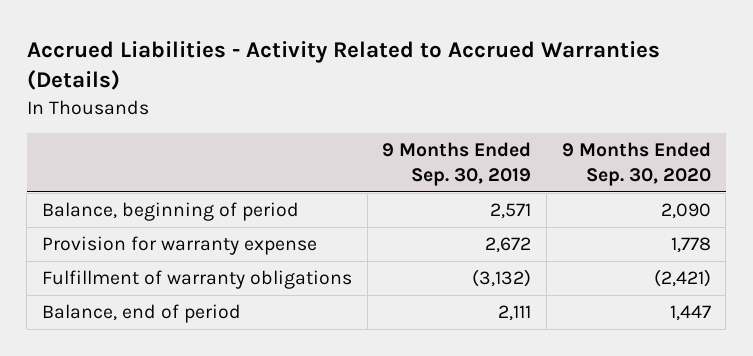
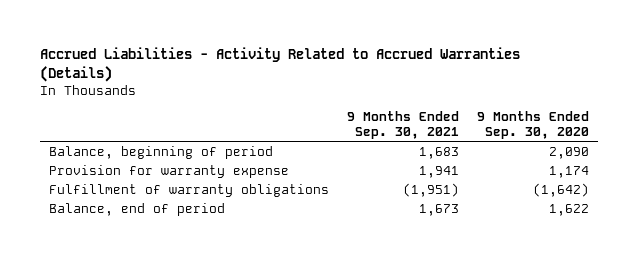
[382,142,532,186] 9 Months Ended Sep. 30, 2019 -> none
none -> [346,110,459,140] 9 Months Ended Sep. 30, 2021
[670,237,711,254] 1,778 -> [548,165,589,178] 1,174
[653,269,711,288] (2,421) -> [532,182,589,197] (1,642)
[669,305,711,322] 1,447 -> [548,203,589,216] 1,622

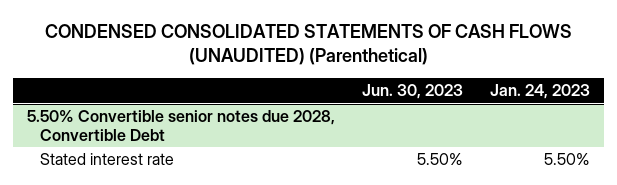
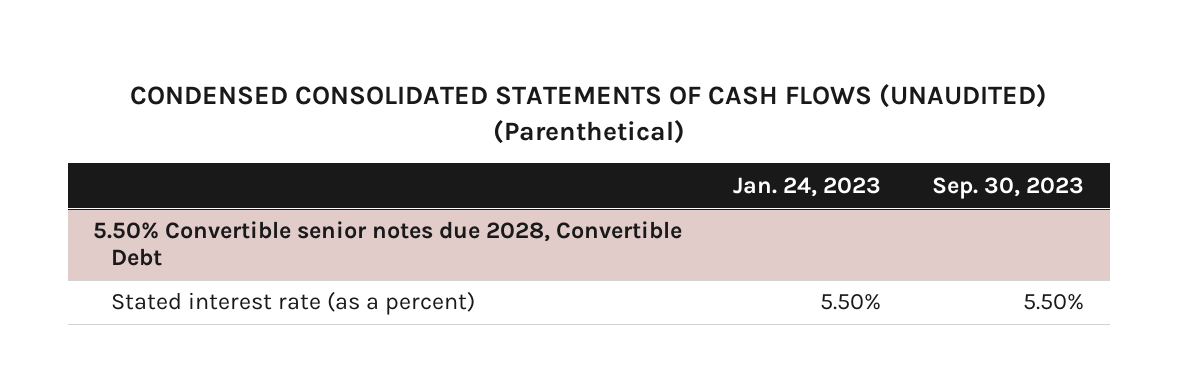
[362,84,464,100] Jun. 30, 2023 -> none
none -> [932,176,1085,199] Sep. 30, 2023
[39,153,174,166] Stated interest rate -> [111,291,476,316] Stated interest rate (as a percent)

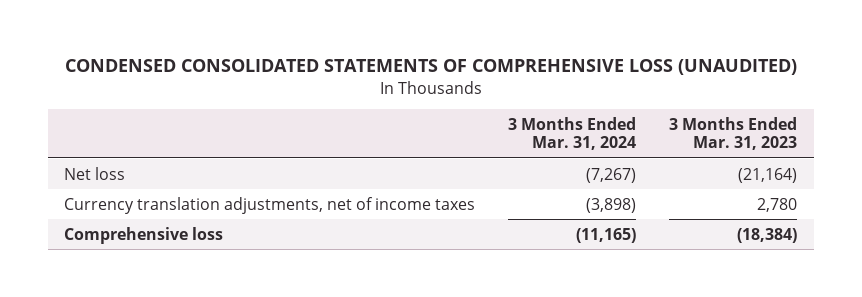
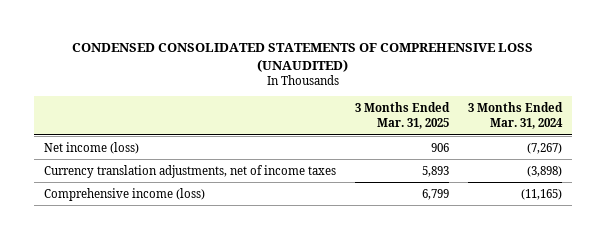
[669,117,798,151] 3 Months Ended Mar. 31, 2023 -> none
none -> [354,102,450,129] 3 Months Ended Mar. 31, 2025
[64,166,126,180] Net loss -> [43,141,139,154] Net income (loss)
[64,226,224,244] Comprehensive loss -> [43,187,205,201] Comprehensive income (loss)

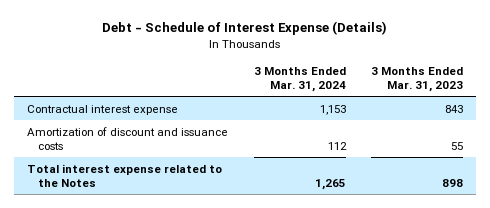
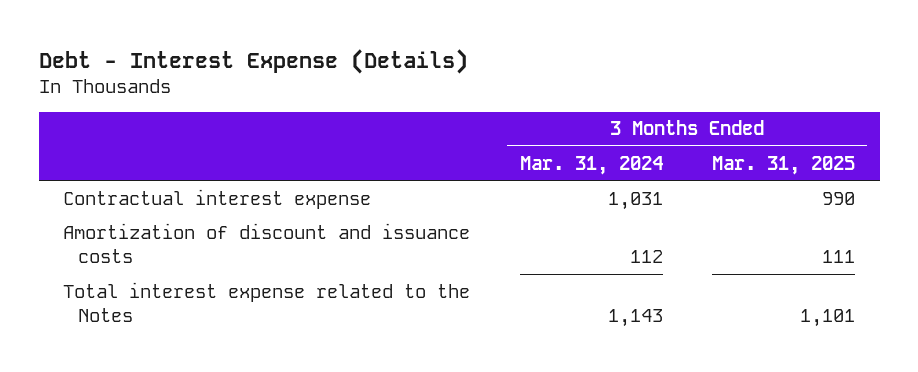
[102,21,388,36] Debt - Schedule of Interest Expense (Details) -> [38,48,468,74] Debt - Interest Expense (Details)
[371,66,464,92] 3 Months Ended Mar. 31, 2023 -> none
none -> [712,155,856,175] Mar. 31, 2025
[319,104,346,115] 1,153 -> [607,191,663,210] 1,031
[314,178,346,190] 1,265 -> [607,309,663,328] 1,143

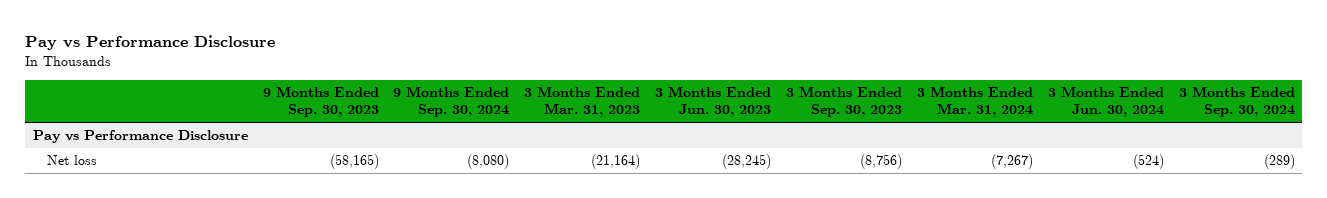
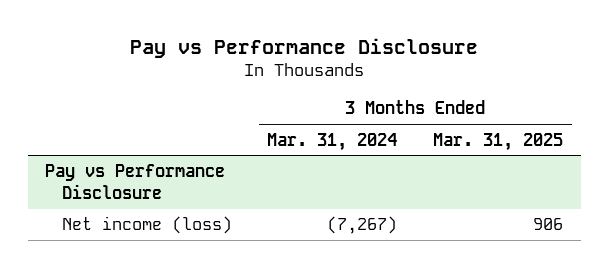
[262,85,379,118] 9 Months Ended Sep. 30, 2023 -> none
[393,85,510,118] 9 Months Ended Sep. 30, 2024 -> none
[524,85,641,118] 3 Months Ended Mar. 31, 2023 -> none
[655,85,772,118] 3 Months Ended Jun. 30, 2023 -> none
[786,85,903,118] 3 Months Ended Sep. 30, 2023 -> none
[1047,85,1164,118] 3 Months Ended Jun. 30, 2024 -> none
[1178,85,1295,118] 3 Months Ended Sep. 30, 2024 -> none
none -> [432,132,563,151] Mar. 31, 2025
[47,155,98,166] Net loss -> [61,216,232,235] Net income (loss)

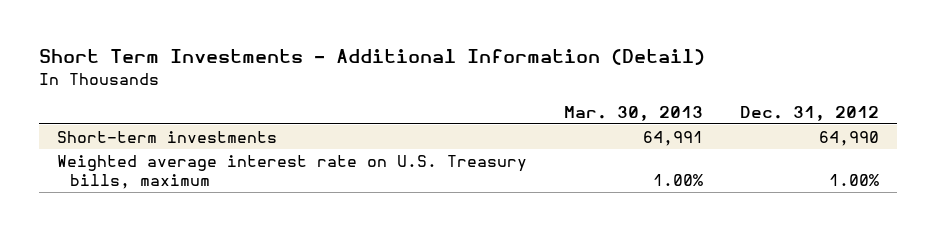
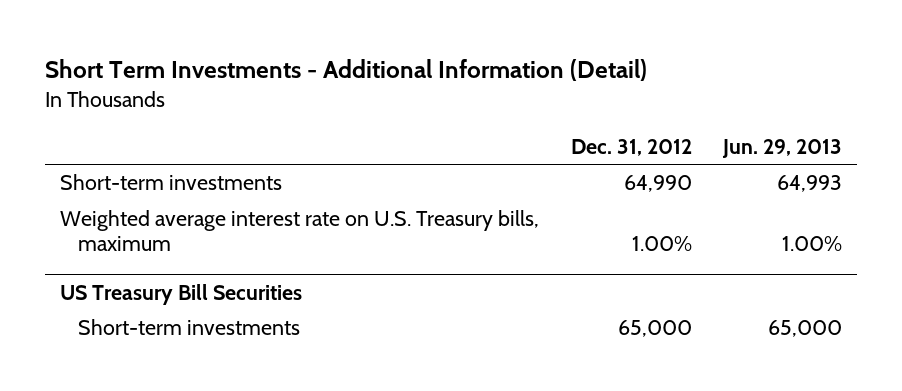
[563,106,703,122] Mar. 30, 2013 -> none
none -> [721,138,842,158] Jun. 29, 2013
none -> [60,283,303,305] US Treasury Bill Securities
none -> [77,319,300,336] Short-term investments

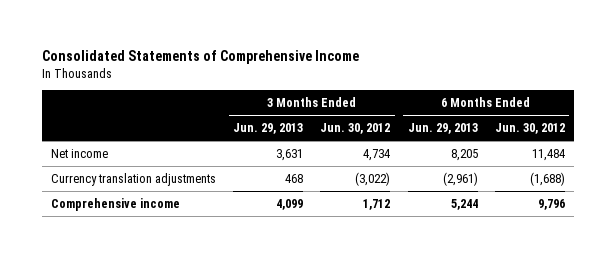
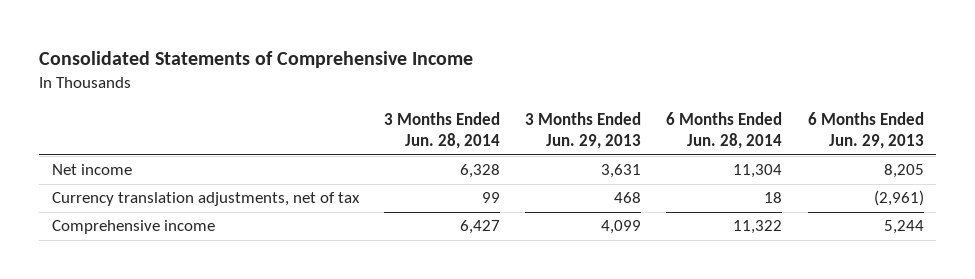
[320,123,391,135] Jun. 30, 2012 -> none
[495,123,566,135] Jun. 30, 2012 -> none
none -> [383,111,500,150] 3 Months Ended Jun. 28, 2014
none -> [666,111,783,150] 6 Months Ended Jun. 28, 2014
[50,172,216,186] Currency translation adjustments -> [51,192,360,207] Currency translation adjustments, net of tax

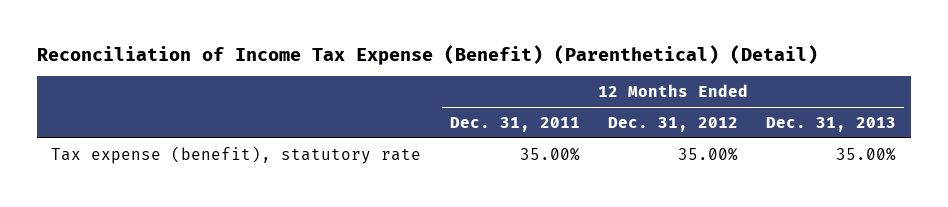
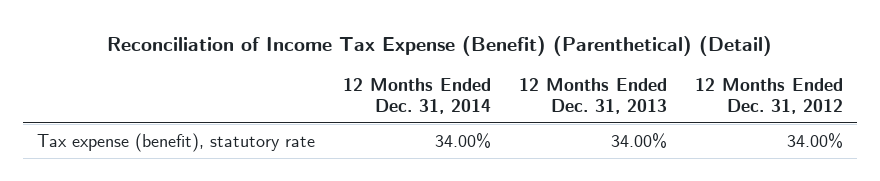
[449,116,580,132] Dec. 31, 2011 -> none
none -> [343,78,492,114] 12 Months Ended Dec. 31, 2014
[678,146,739,161] 35.00% -> [786,132,843,148] 34.00%
[836,146,897,161] 35.00% -> [611,132,668,148] 34.00%

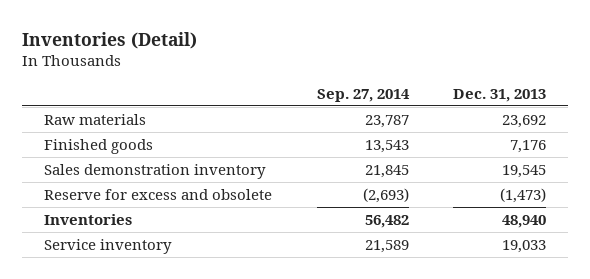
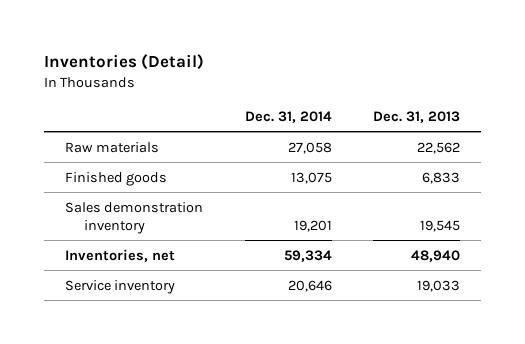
[316,88,410,102] Sep. 27, 2014 -> none
none -> [244,110,332,123] Dec. 31, 2014
[501,114,546,128] 23,692 -> [417,141,461,154] 22,562
[509,139,546,153] 7,176 -> [422,171,461,184] 6,833
[44,188,273,200] Reserve for excess and obsolete -> none
[44,213,133,225] Inventories -> [64,248,175,262] Inventories, net

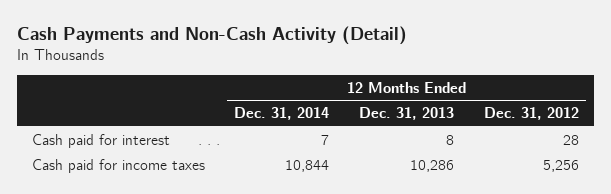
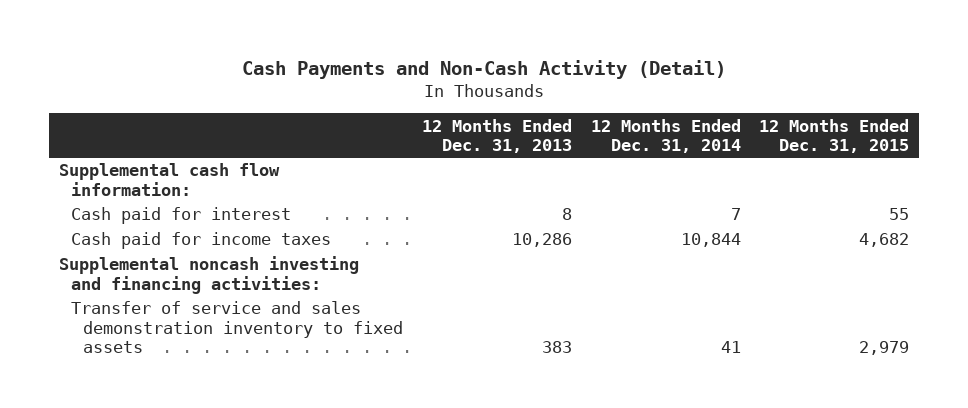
[484,107,580,121] Dec. 31, 2012 -> none
none -> [759,118,910,153] 12 Months Ended Dec. 31, 2015
none -> [58,163,280,196] Supplemental cash flow information:
none -> [58,256,359,294] Supplemental noncash investing and financing activities:
none -> [70,301,404,353] Transfer of service and sales demonstration inventory to fixed assets

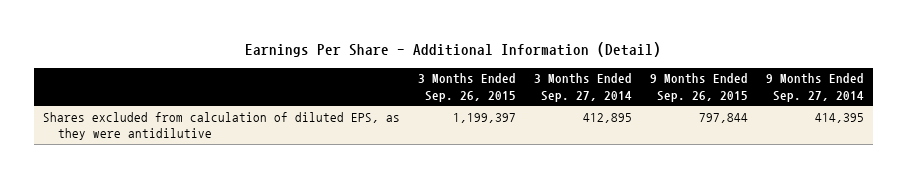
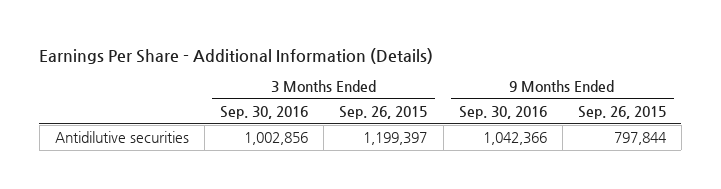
[245,42,662,58] Earnings Per Share - Additional Information (Detail) -> [39,47,434,64] Earnings Per Share - Additional Information (Details)
[533,73,632,102] 3 Months Ended Sep. 27, 2014 -> none
[765,73,864,102] 9 Months Ended Sep. 27, 2014 -> none
none -> [220,106,309,120] Sep. 30, 2016
none -> [458,106,547,120] Sep. 30, 2016
[42,111,400,141] Shares excluded from calculation of diluted EPS, as they were antidilutive -> [54,131,189,144] Antidilutive securities

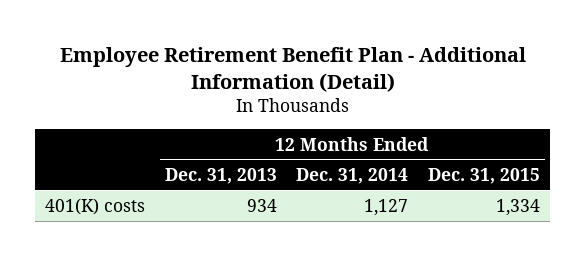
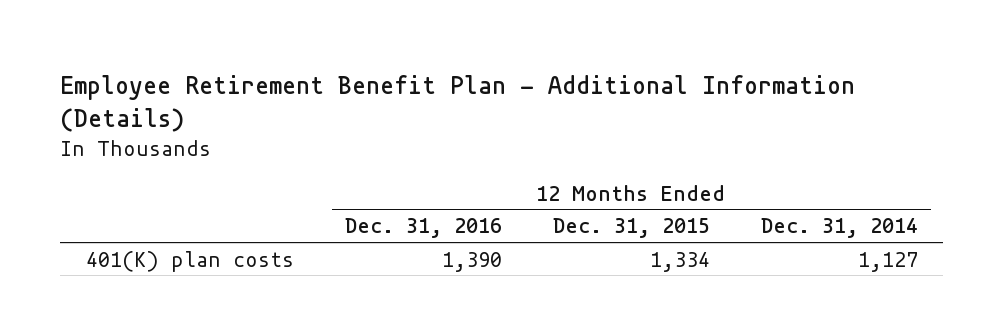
[59,46,526,92] Employee Retirement Benefit Plan - Additional Information (Detail) -> [60,74,856,132] Employee Retirement Benefit Plan - Additional Information (Details)
[164,167,277,184] Dec. 31, 2013 -> none
none -> [344,218,502,239] Dec. 31, 2016
[44,198,145,216] 401(K) costs -> [85,250,294,272] 401(K) plan costs

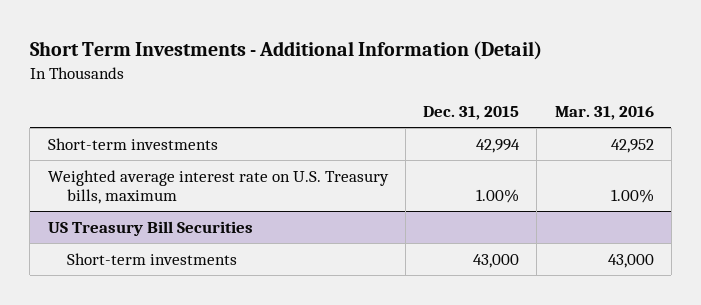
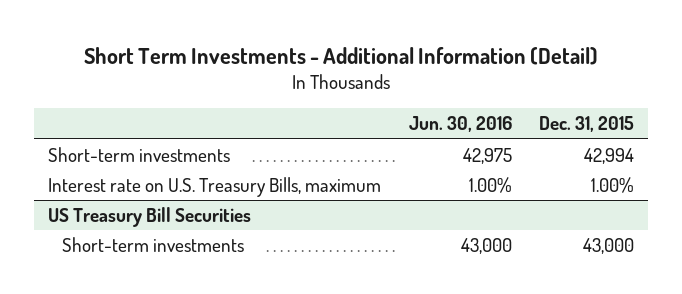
[554,106,654,121] Mar. 31, 2016 -> none
none -> [408,116,512,133] Jun. 30, 2016
[47,169,389,205] Weighted average interest rate on U.S. Treasury bills, maximum -> [48,177,382,198] Interest rate on U.S. Treasury Bills, maximum

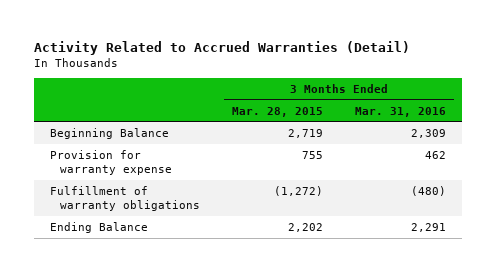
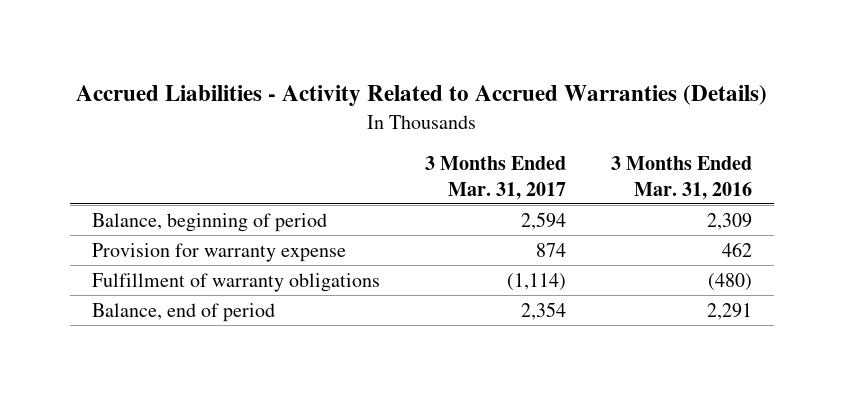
[34,40,411,55] Activity Related to Accrued Warranties (Detail) -> [76,85,768,107] Accrued Liabilities - Activity Related to Accrued Warranties (Details)
[231,106,323,117] Mar. 28, 2015 -> none
none -> [425,156,567,200] 3 Months Ended Mar. 31, 2017
[50,127,170,139] Beginning Balance -> [92,212,328,232] Balance, beginning of period
[50,221,149,233] Ending Balance -> [92,302,276,322] Balance, end of period

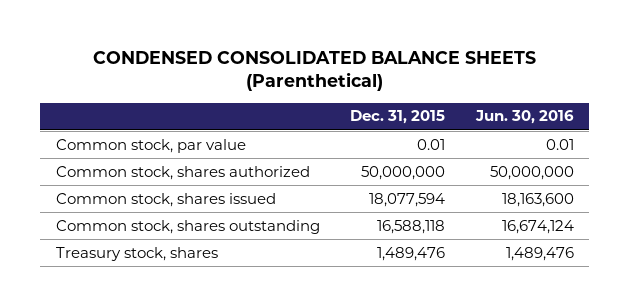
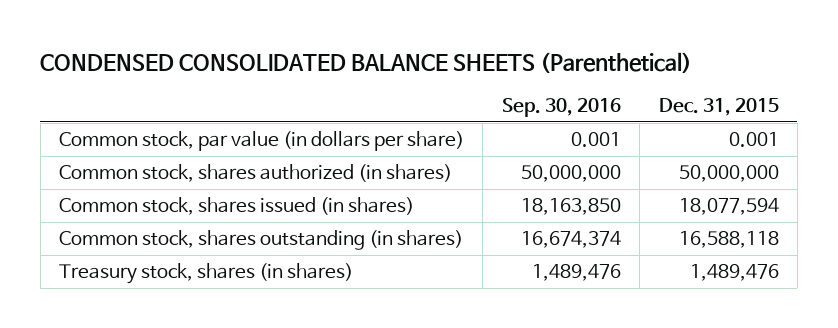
[474,110,574,125] Jun. 30, 2016 -> none
none -> [501,97,621,117] Sep. 30, 2016
[55,138,246,153] Common stock, par value -> [59,131,465,152] Common stock, par value (in dollars per share)
[417,138,446,150] 0.01 -> [728,132,779,148] 0.001
[55,165,310,180] Common stock, shares authorized -> [59,164,453,183] Common stock, shares authorized (in shares)
[55,192,276,207] Common stock, shares issued -> [59,197,415,216] Common stock, shares issued (in shares)
[55,219,320,234] Common stock, shares outstanding -> [59,230,464,251] Common stock, shares outstanding (in shares)
[55,246,218,261] Treasury stock, shares -> [59,263,354,285] Treasury stock, shares (in shares)

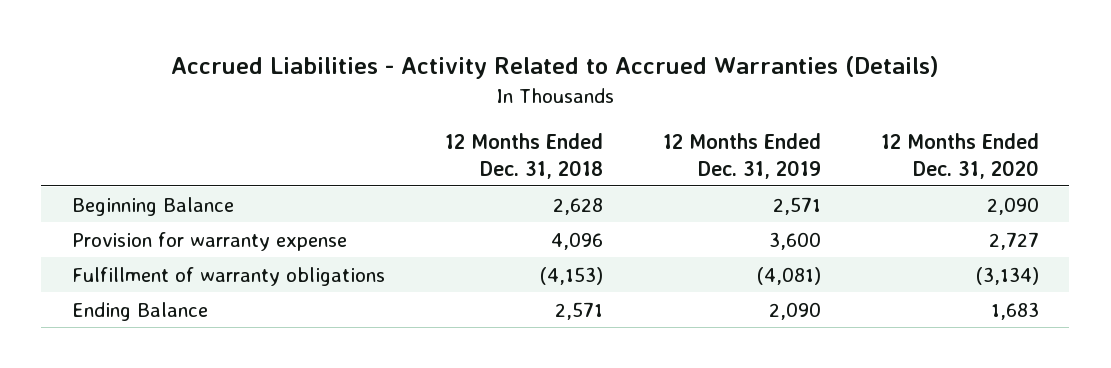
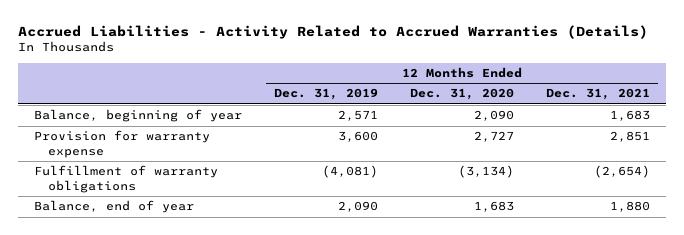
[444,132,603,179] 12 Months Ended Dec. 31, 2018 -> none
none -> [546,88,651,101] Dec. 31, 2021
[71,196,234,216] Beginning Balance -> [33,109,242,123] Balance, beginning of year
[71,301,208,321] Ending Balance -> [33,200,194,214] Balance, end of year

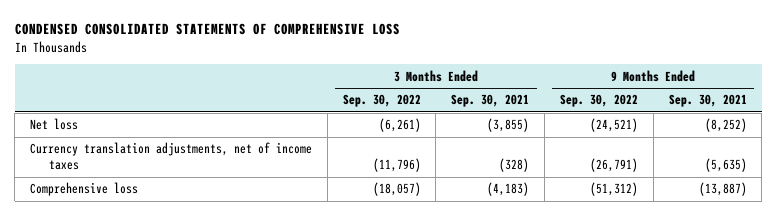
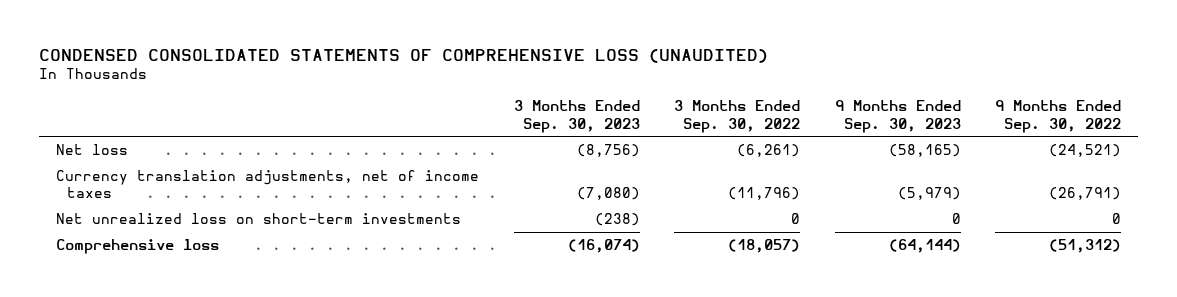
[14,23,400,36] CONDENSED CONSOLIDATED STATEMENTS OF COMPREHENSIVE LOSS -> [39,48,769,63] CONDENSED CONSOLIDATED STATEMENTS OF COMPREHENSIVE LOSS (UNAUDITED)
[451,94,530,108] Sep. 30, 2021 -> none
[668,94,747,108] Sep. 30, 2021 -> none
none -> [513,100,640,133] 3 Months Ended Sep. 30, 2023
none -> [834,100,961,133] 9 Months Ended Sep. 30, 2023
none -> [56,213,462,225] Net unrealized loss on short-term investments

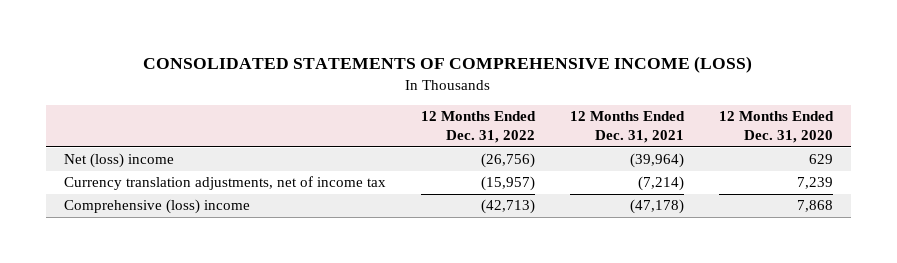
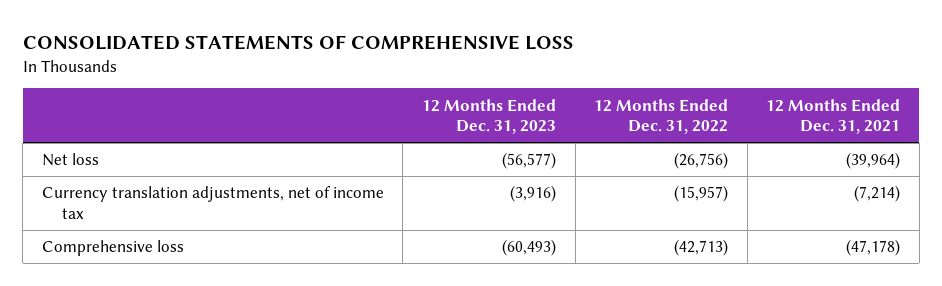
[143,56,753,74] CONSOLIDATED STATEMENTS OF COMPREHENSIVE INCOME (LOSS) -> [22,34,574,50] CONSOLIDATED STATEMENTS OF COMPREHENSIVE LOSS
[719,111,835,144] 12 Months Ended Dec. 31, 2020 -> none
none -> [421,98,556,134] 12 Months Ended Dec. 31, 2023
[63,153,174,169] Net (loss) income -> [41,153,99,167] Net loss
[63,199,250,215] Comprehensive (loss) income -> [41,240,184,257] Comprehensive loss

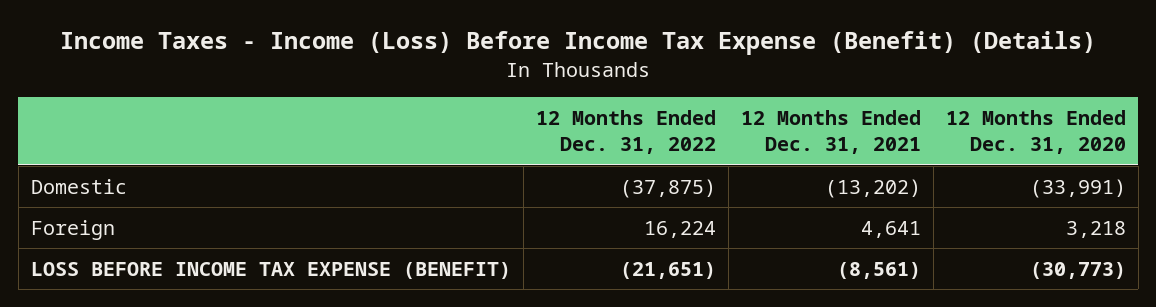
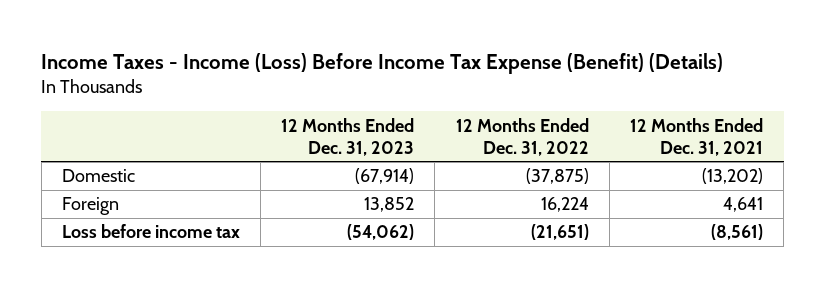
[945,110,1126,155] 12 Months Ended Dec. 31, 2020 -> none
none -> [281,117,415,156] 12 Months Ended Dec. 31, 2023
[30,261,511,279] LOSS BEFORE INCOME TAX EXPENSE (BENEFIT) -> [62,224,241,239] Loss before income tax

